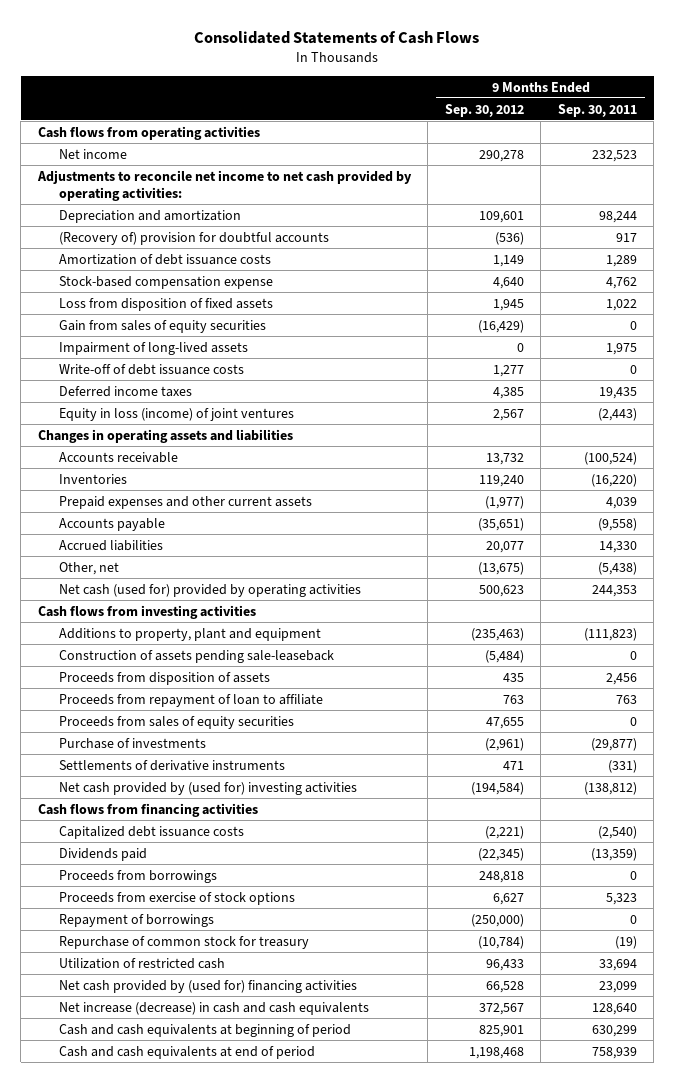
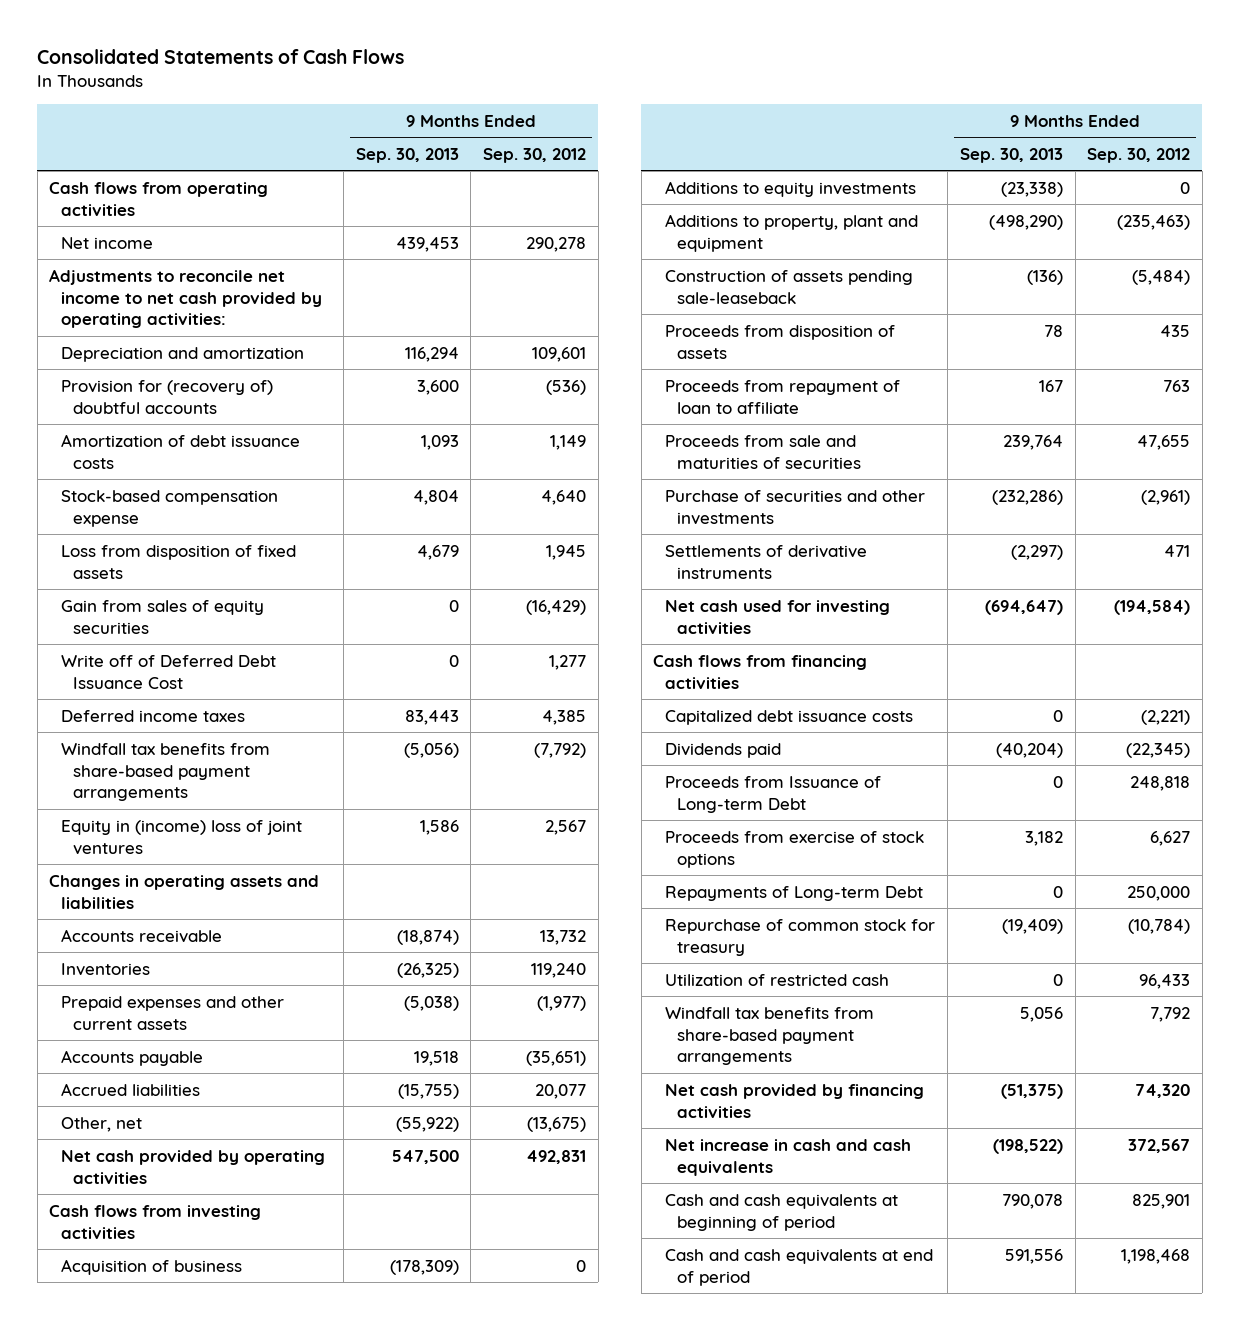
[557,103,637,117] Sep. 30, 2011 -> none
none -> [355,147,459,163] Sep. 30, 2013
[59,231,330,245] (Recovery of) provision for doubtful accounts -> [61,379,274,414] Provision for (recovery of) doubtful accounts
[59,341,249,355] Impairment of long-lived assets -> none
[59,363,245,375] Write-off of debt issuance costs -> [61,654,277,689] Write off of Deferred Debt Issuance Cost
none -> [61,742,271,802] Windfall tax benefits from share-based payment arrangements
[59,407,295,421] Equity in loss (income) of joint ventures -> [61,819,303,855] Equity in (income) loss of joint ventures
[59,583,362,597] Net cash (used for) provided by operating activities -> [61,1149,326,1184] Net cash provided by operating activities
[478,584,524,597] 500,623 -> [526,1149,587,1164] 492,831
none -> [61,1258,243,1275] Acquisition of business
none -> [665,180,917,197] Additions to equity investments
[59,715,295,729] Proceeds from sales of equity securities -> [665,434,862,469] Proceeds from sale and maturities of securities
[59,737,207,749] Purchase of investments -> [665,489,926,525] Purchase of securities and other investments
[59,781,358,795] Net cash provided by (used for) investing activities -> [665,599,891,634] Net cash used for investing activities
[59,869,218,883] Proceeds from borrowings -> [665,775,882,813] Proceeds from Issuance of Long-term Debt
[59,913,215,927] Repayment of borrowings -> [665,885,924,901] Repayments of Long-term Debt
[470,913,524,927] (250,000) -> [1127,885,1191,901] 250,000
none -> [665,1006,875,1066] Windfall tax benefits from share-based payment arrangements
[59,979,358,993] Net cash provided by (used for) financing activities -> [665,1083,925,1118] Net cash provided by financing activities
[485,980,524,993] 66,528 -> [1135,1083,1191,1098] 74,320
[59,1001,370,1015] Net increase (decrease) in cash and cash equivalents -> [665,1138,912,1176] Net increase in cash and cash equivalents

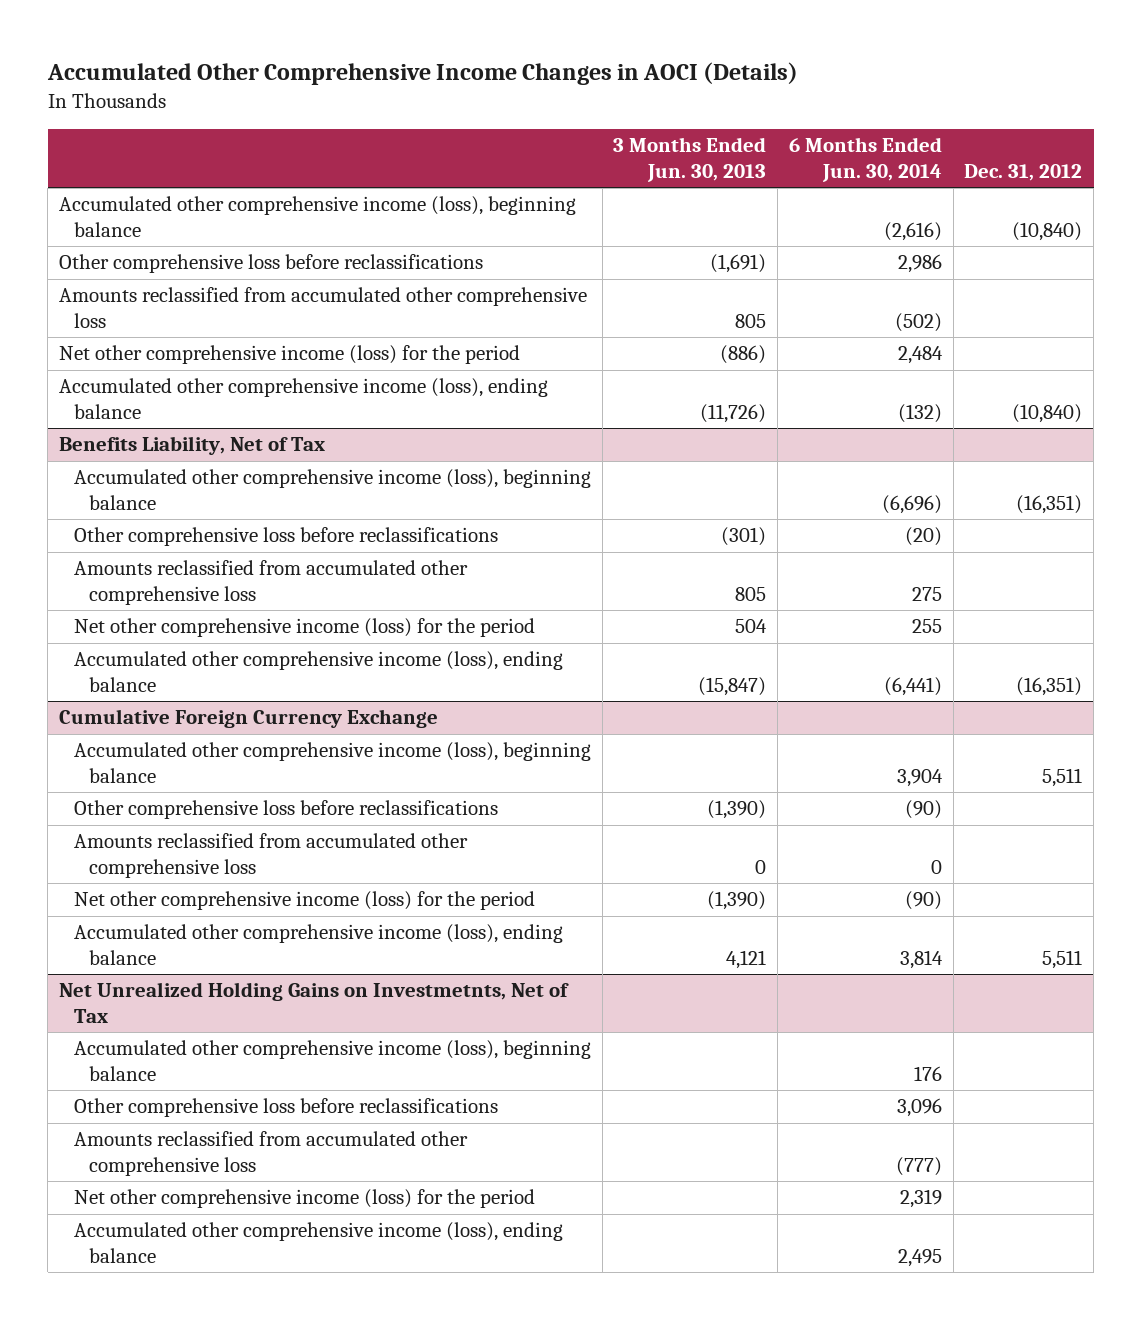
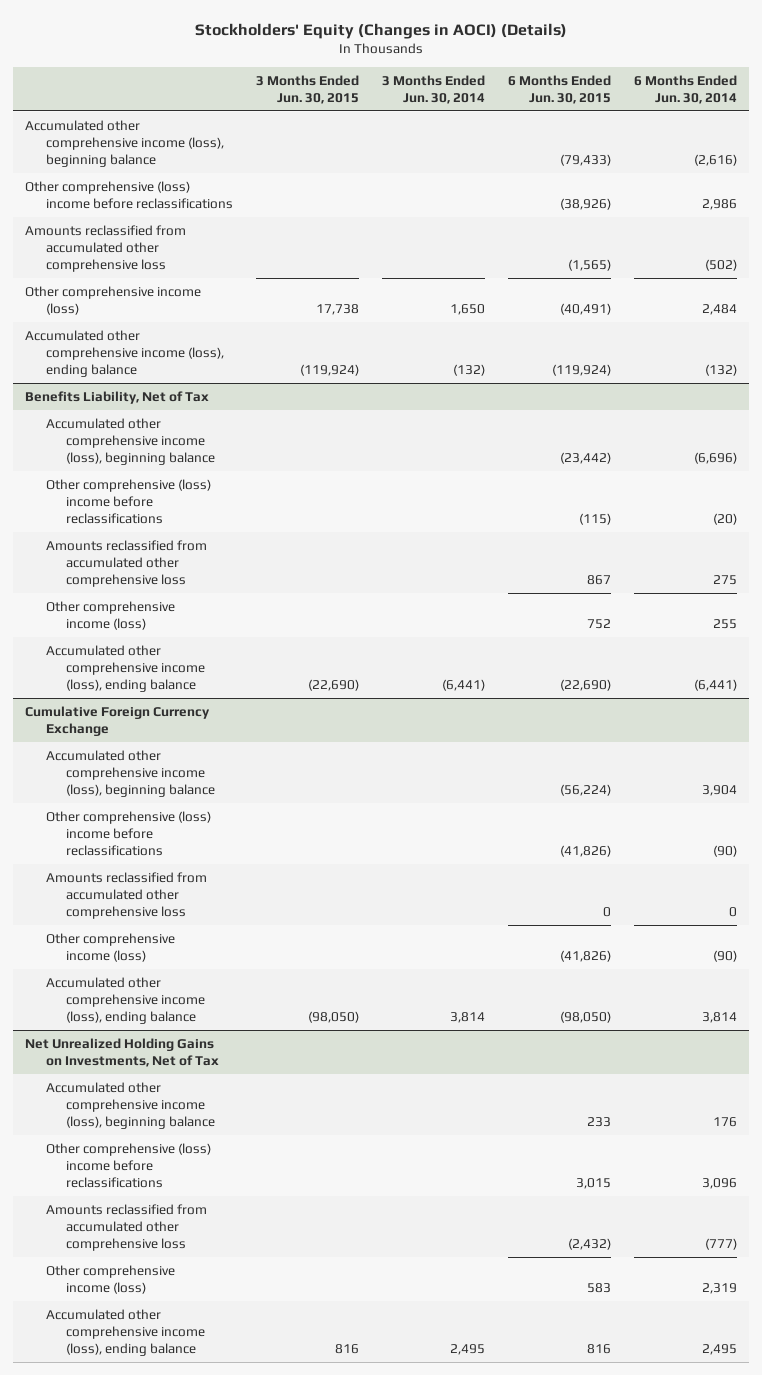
[46,61,798,85] Accumulated Other Comprehensive Income Changes in AOCI (Details) -> [194,22,567,39] Stockholders' Equity (Changes in AOCI) (Details)
[613,137,767,183] 3 Months Ended Jun. 30, 2013 -> none
[964,164,1083,182] Dec. 31, 2012 -> none
none -> [255,74,359,104] 3 Months Ended Jun. 30, 2015
none -> [381,74,485,104] 3 Months Ended Jun. 30, 2014
none -> [507,74,611,104] 6 Months Ended Jun. 30, 2015
[58,254,483,274] Other comprehensive loss before reclassifications -> [24,180,233,209] Other comprehensive (loss) income before reclassifications
[58,345,520,365] Net other comprehensive income (loss) for the period -> [24,285,201,315] Other comprehensive income (loss)
[73,527,498,547] Other comprehensive loss before reclassifications -> [45,478,211,525] Other comprehensive (loss) income before reclassifications
[73,618,535,638] Net other comprehensive income (loss) for the period -> [45,600,175,630] Other comprehensive income (loss)
[73,800,498,820] Other comprehensive loss before reclassifications -> [45,810,211,857] Other comprehensive (loss) income before reclassifications
[73,891,535,911] Net other comprehensive income (loss) for the period -> [45,932,175,962] Other comprehensive income (loss)
[58,982,569,1024] Net Unrealized Holding Gains on Investmetnts, Net of Tax -> [24,1037,219,1067] Net Unrealized Holding Gains on Investments, Net of Tax
[73,1098,498,1118] Other comprehensive loss before reclassifications -> [45,1142,211,1189] Other comprehensive (loss) income before reclassifications
[73,1189,535,1209] Net other comprehensive income (loss) for the period -> [45,1264,175,1294] Other comprehensive income (loss)

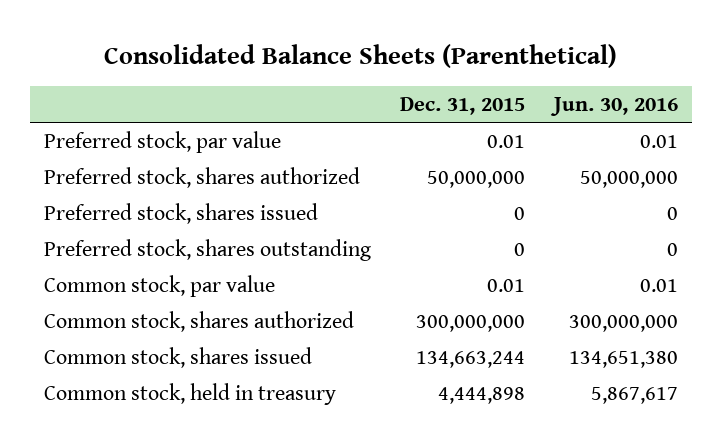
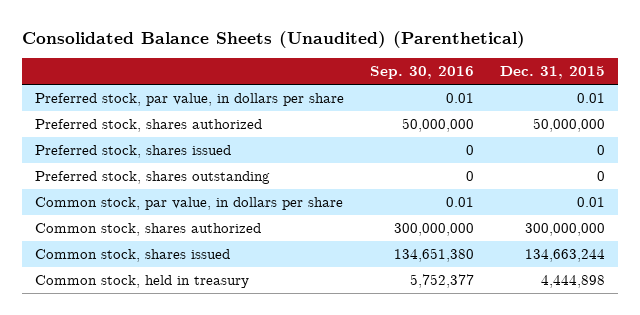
[104,44,618,69] Consolidated Balance Sheets (Parenthetical) -> [21,30,525,48] Consolidated Balance Sheets (Unaudited) (Parenthetical)
[549,96,678,116] Jun. 30, 2016 -> none
none -> [369,66,474,80] Sep. 30, 2016
[44,130,282,153] Preferred stock, par value -> [34,92,344,106] Preferred stock, par value, in dollars per share
[44,274,276,297] Common stock, par value -> [34,196,343,210] Common stock, par value, in dollars per share

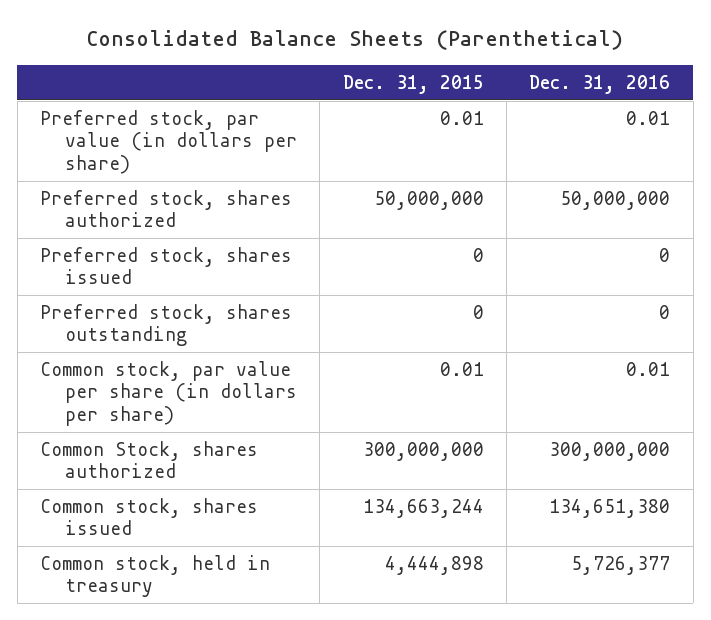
[21,30,525,48] Consolidated Balance Sheets (Unaudited) (Parenthetical) -> [86,30,624,51] Consolidated Balance Sheets (Parenthetical)
[369,66,474,80] Sep. 30, 2016 -> none
none -> [529,74,671,94] Dec. 31, 2016
[34,92,344,106] Preferred stock, par value, in dollars per share -> [40,109,297,175] Preferred stock, par value (in dollars per share)
[34,196,343,210] Common stock, par value, in dollars per share -> [40,360,297,427] Common stock, par value per share (in dollars per share)
[34,222,261,236] Common stock, shares authorized -> [40,440,259,479] Common Stock, shares authorized

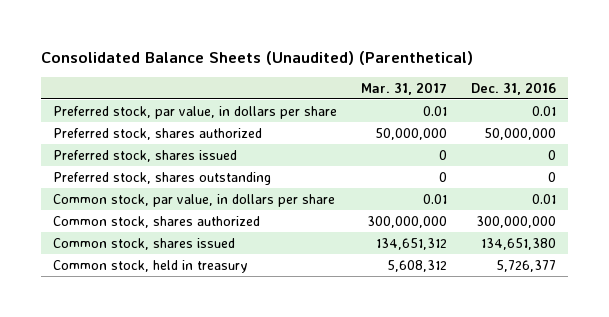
[86,30,624,51] Consolidated Balance Sheets (Parenthetical) -> [40,50,473,65] Consolidated Balance Sheets (Unaudited) (Parenthetical)
[342,74,484,94] Dec. 31, 2015 -> none
none -> [360,81,447,95] Mar. 31, 2017
[40,109,297,175] Preferred stock, par value (in dollars per share) -> [52,105,337,119] Preferred stock, par value, in dollars per share
[40,360,297,427] Common stock, par value per share (in dollars per share) -> [52,193,335,207] Common stock, par value, in dollars per share
[40,440,259,479] Common Stock, shares authorized -> [52,215,260,228] Common stock, shares authorized

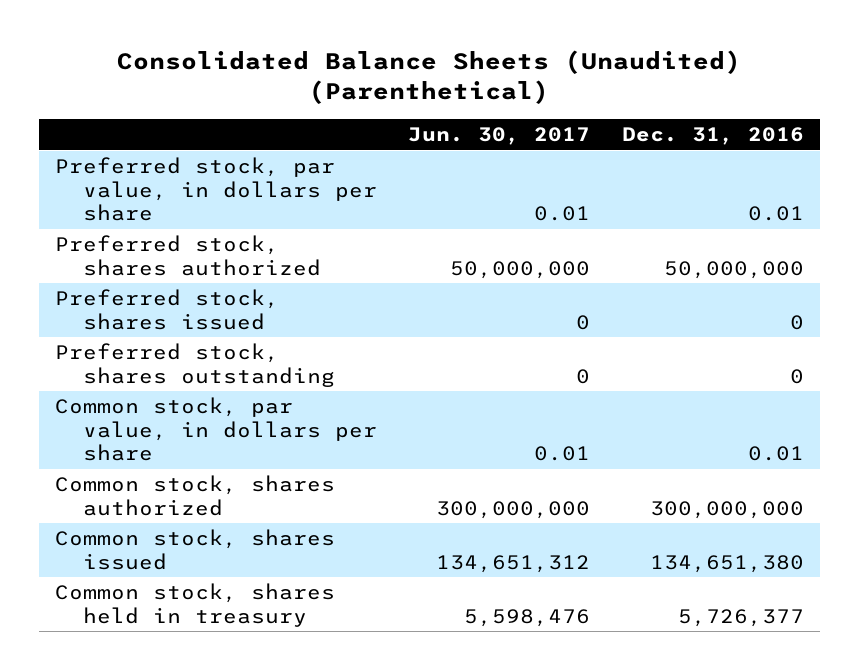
[360,81,447,95] Mar. 31, 2017 -> none
none -> [408,126,591,145] Jun. 30, 2017
[52,259,248,273] Common stock, held in treasury -> [54,583,335,627] Common stock, shares held in treasury

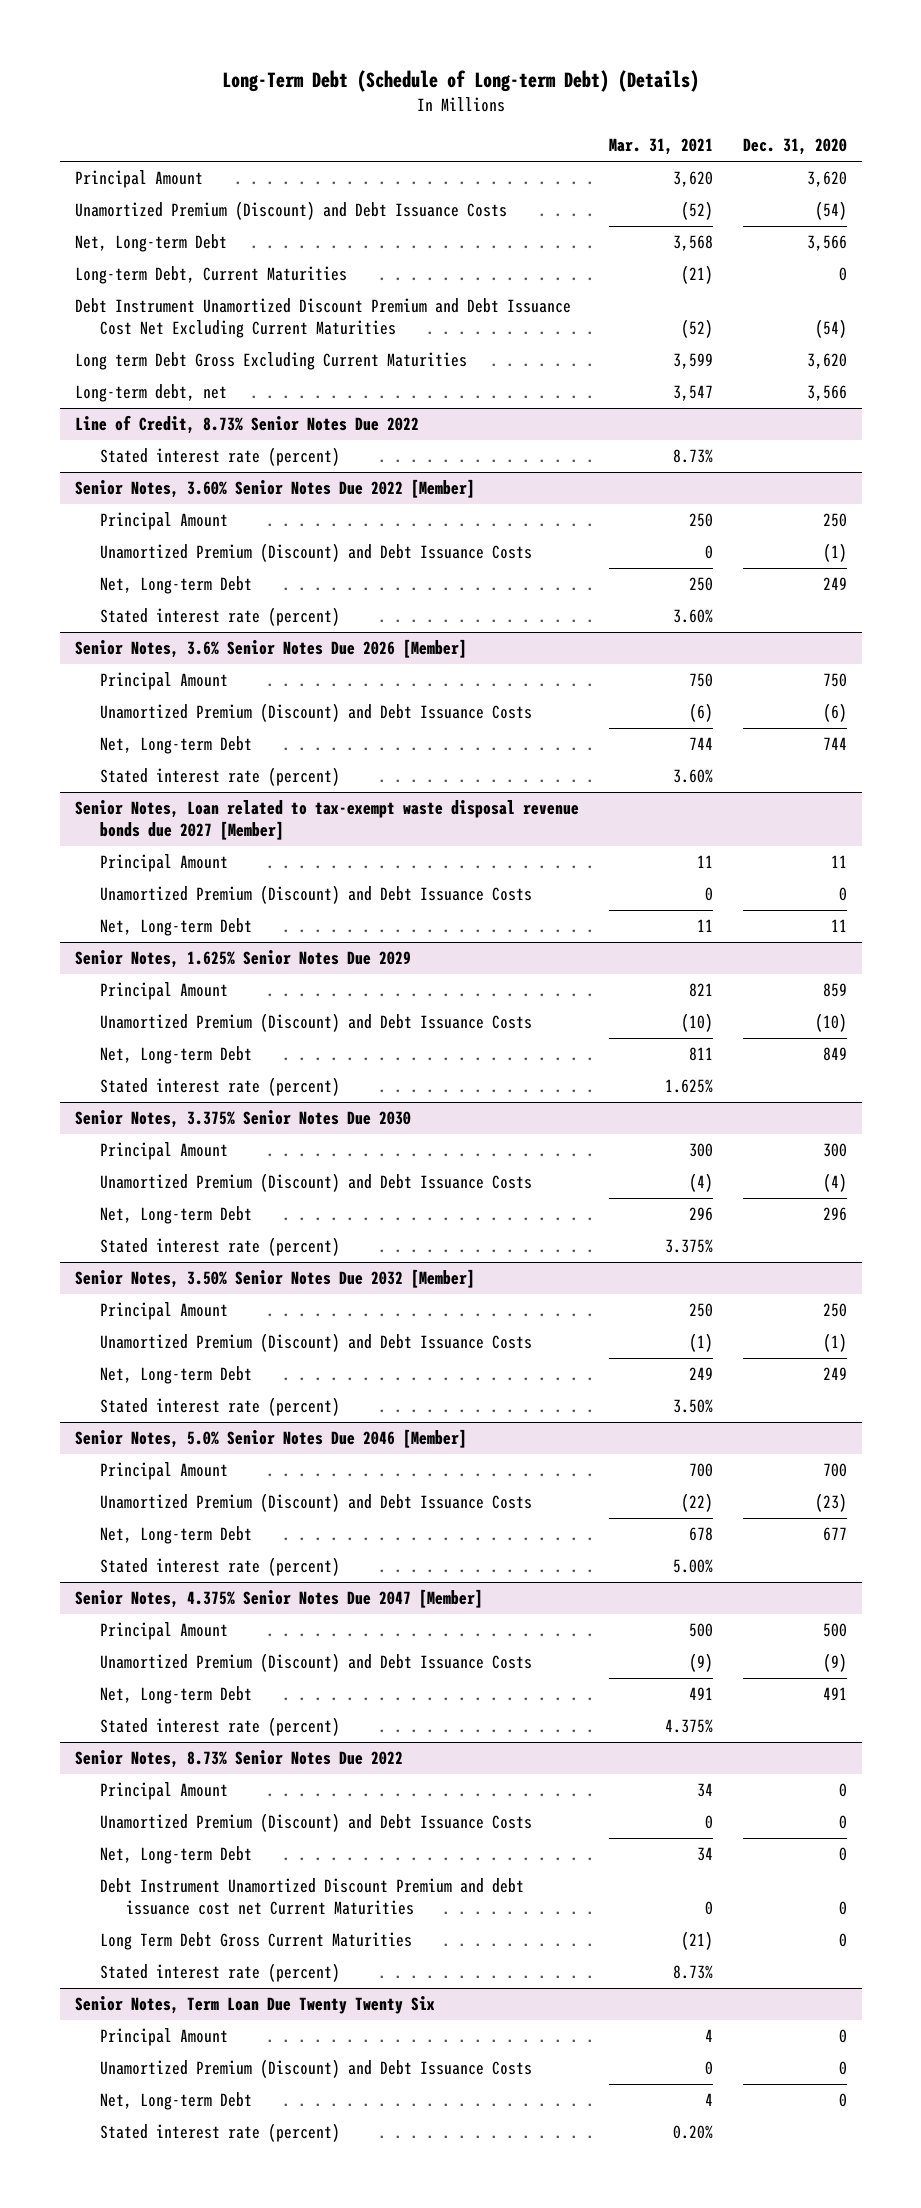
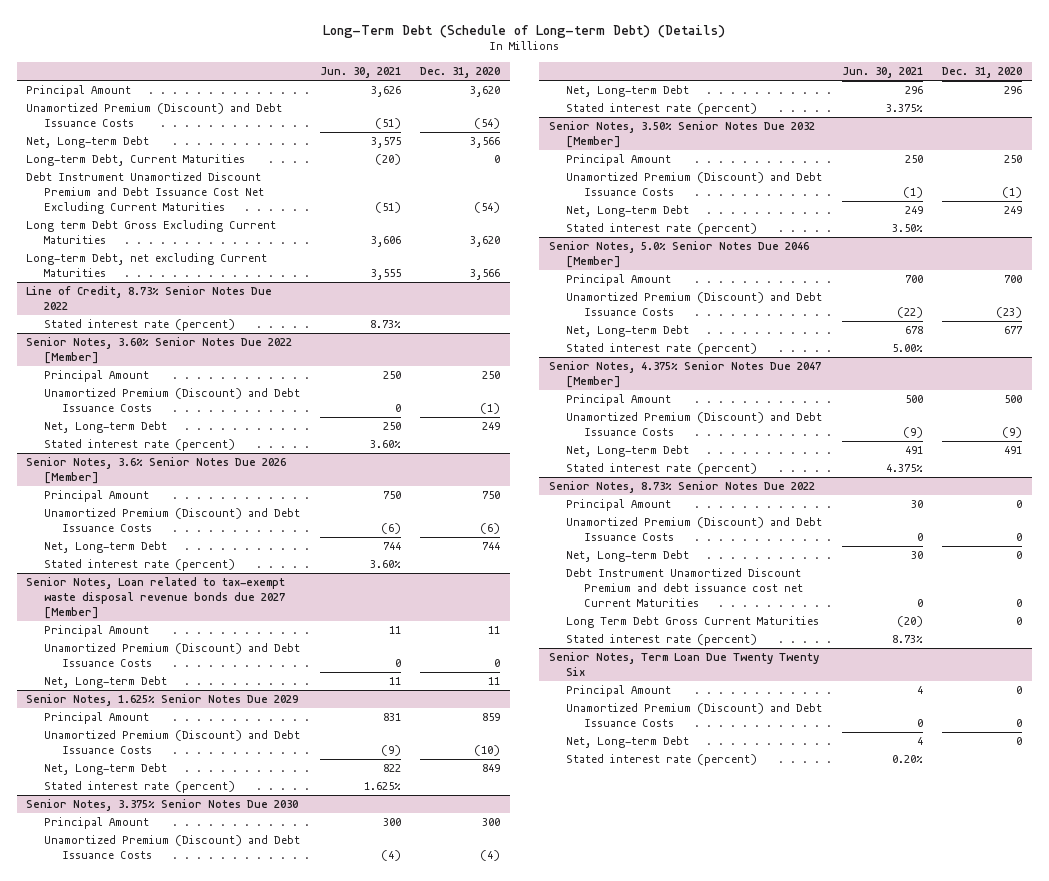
[608,138,713,156] Mar. 31, 2021 -> none
none -> [319,67,401,79] Jun. 30, 2021
[74,384,227,403] Long-term debt, net -> [26,253,268,278] Long-term Debt, net excluding Current Maturities

